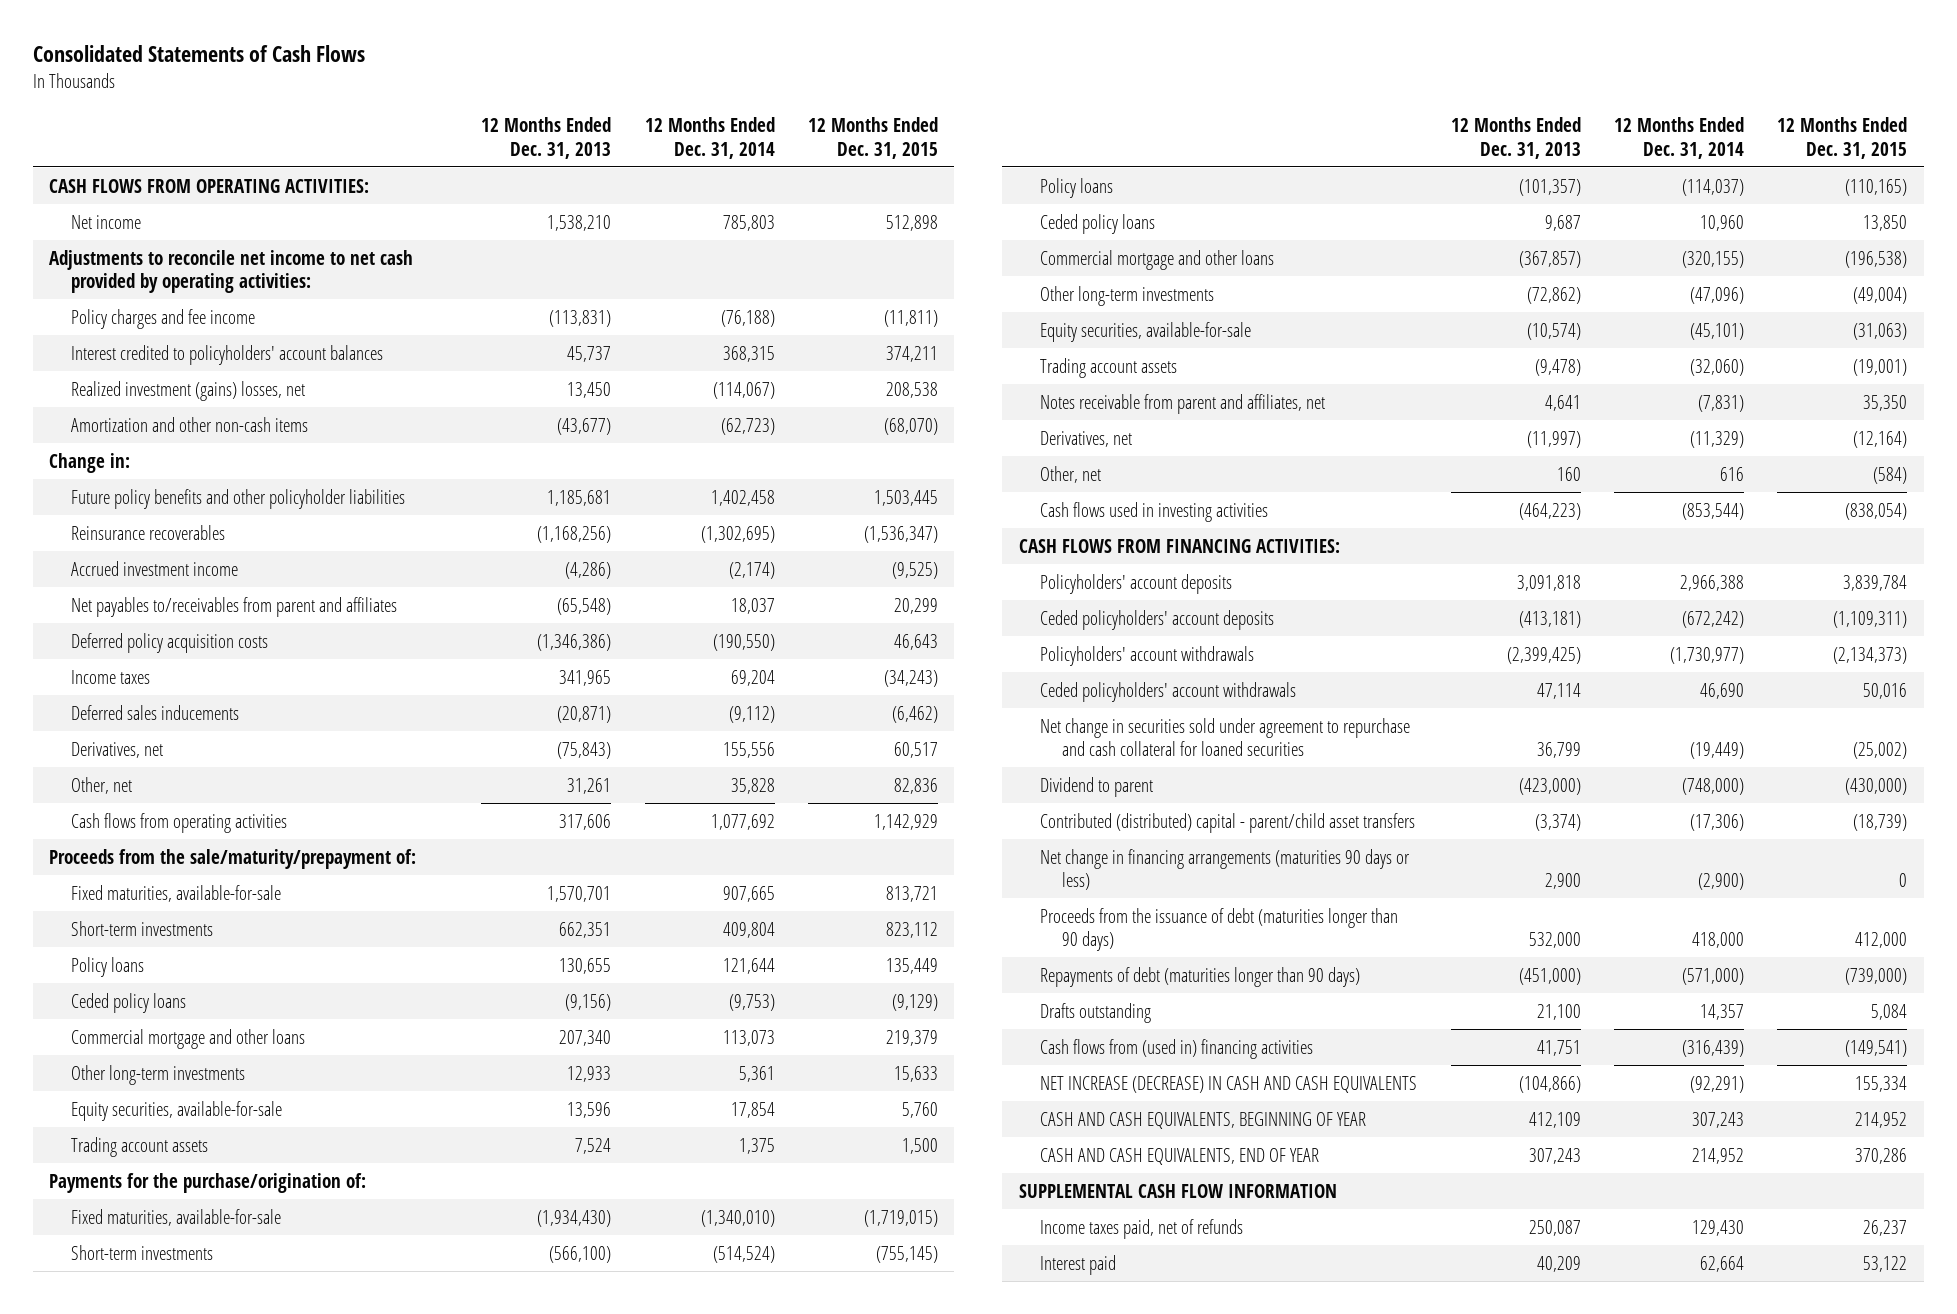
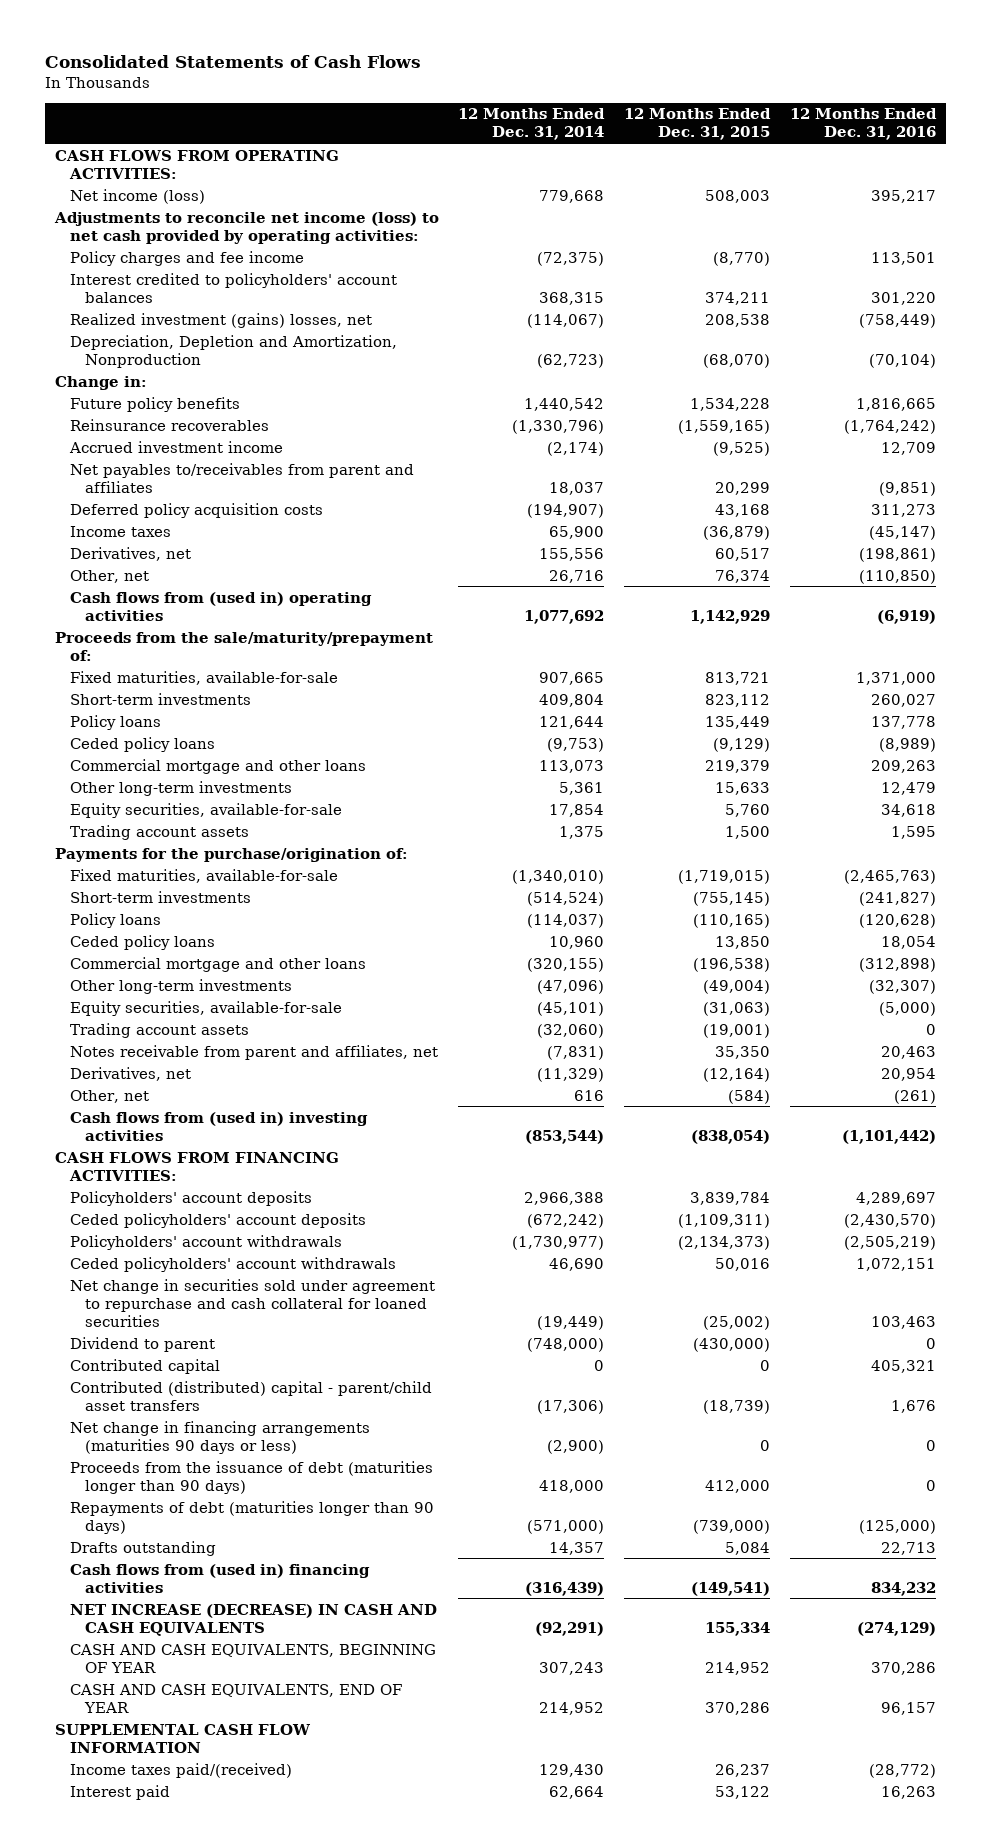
[481,116,612,159] 12 Months Ended Dec. 31, 2013 -> none
none -> [790,108,938,141] 12 Months Ended Dec. 31, 2016
[70,214,141,229] Net income -> [69,188,205,204] Net income (loss)
[722,214,775,231] 785,803 -> [539,189,605,203] 779,668
[885,214,938,231] 512,898 -> [705,189,771,203] 508,003
[49,249,414,294] Adjustments to reconcile net income to net cash provided by operating activities: -> [53,211,439,244] Adjustments to reconcile net income (loss) to net cash provided by operating activities:
[720,309,775,327] (76,188) -> [537,251,605,266] (72,375)
[883,309,938,327] (11,811) -> [713,251,771,266] (8,770)
[70,416,308,432] Amortization and other non-cash items -> [69,334,397,368] Depreciation, Depletion and Amortization, Nonproduction
[70,488,405,509] Future policy benefits and other policyholder liabilities -> [69,396,240,412] Future policy benefits
[710,489,775,506] 1,402,458 -> [524,397,605,411] 1,440,542
[873,489,938,506] 1,503,445 -> [690,397,771,411] 1,534,228
[700,525,775,543] (1,302,695) -> [512,419,605,434] (1,330,796)
[863,525,938,543] (1,536,347) -> [678,419,771,434] (1,559,165)
[70,704,239,720] Deferred sales inducements -> none
[712,633,775,651] (190,550) -> [527,503,605,518] (194,907)
[893,633,938,650] 46,643 -> [715,503,771,517] 43,168
[730,669,775,686] 69,204 -> [549,525,605,539] 65,900
[883,669,938,687] (34,243) -> [703,525,771,540] (36,879)
[730,777,775,794] 35,828 -> [549,569,605,583] 26,716
[893,777,938,794] 82,836 -> [715,569,771,583] 76,374
[70,812,287,833] Cash flows from operating activities -> [69,591,372,621] Cash flows from (used in) operating activities
[1040,501,1269,522] Cash flows used in investing activities -> [69,1111,368,1141] Cash flows from (used in) investing activities
none -> [69,1358,220,1374] Contributed capital
[1040,1218,1244,1239] Income taxes paid, net of refunds -> [69,1762,292,1778] Income taxes paid/(received)

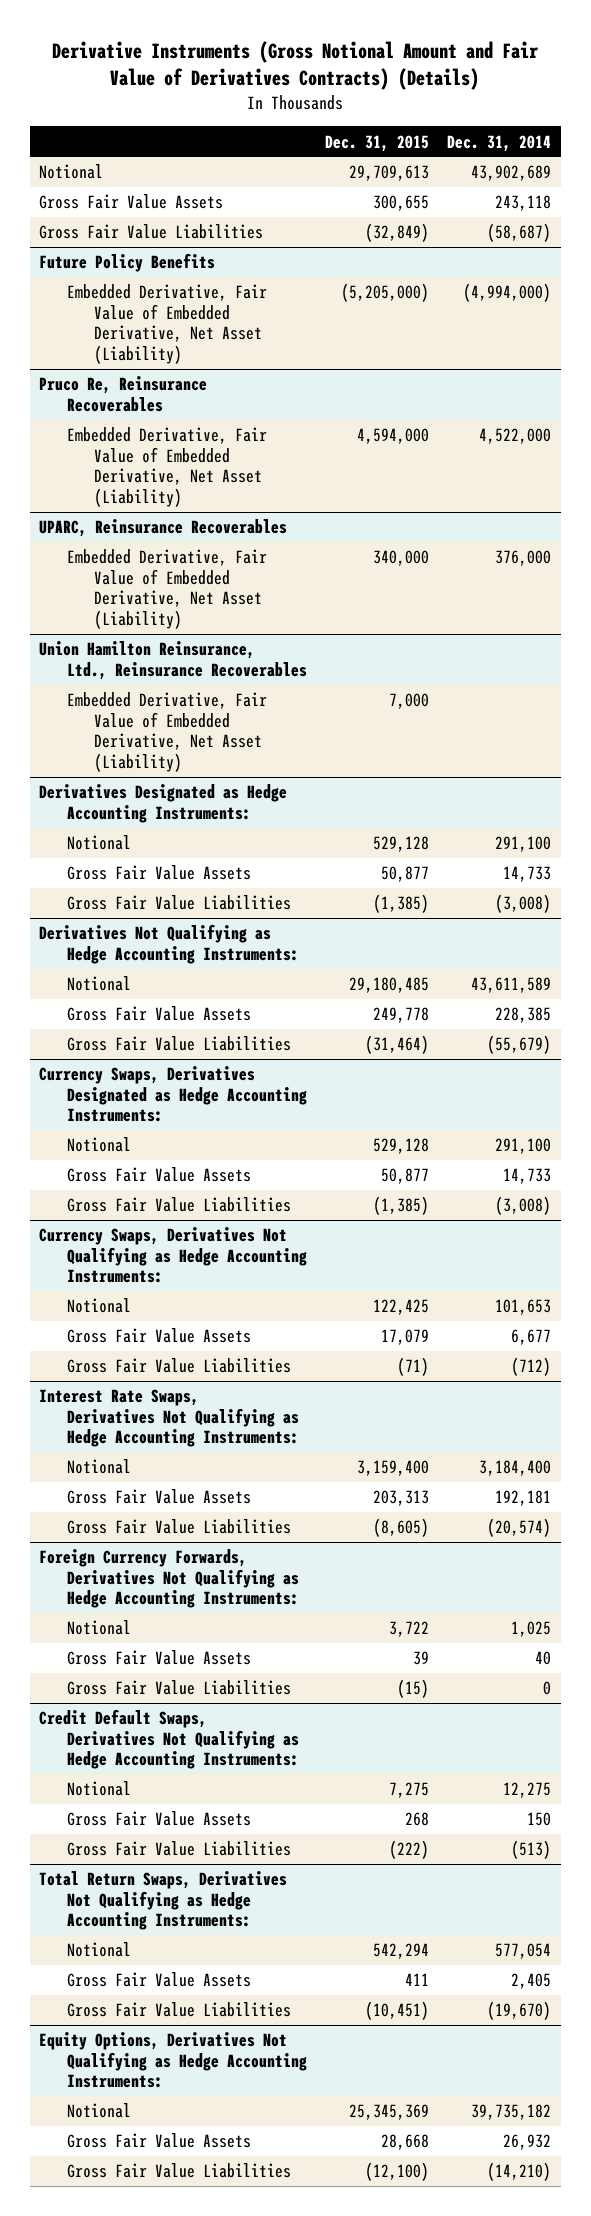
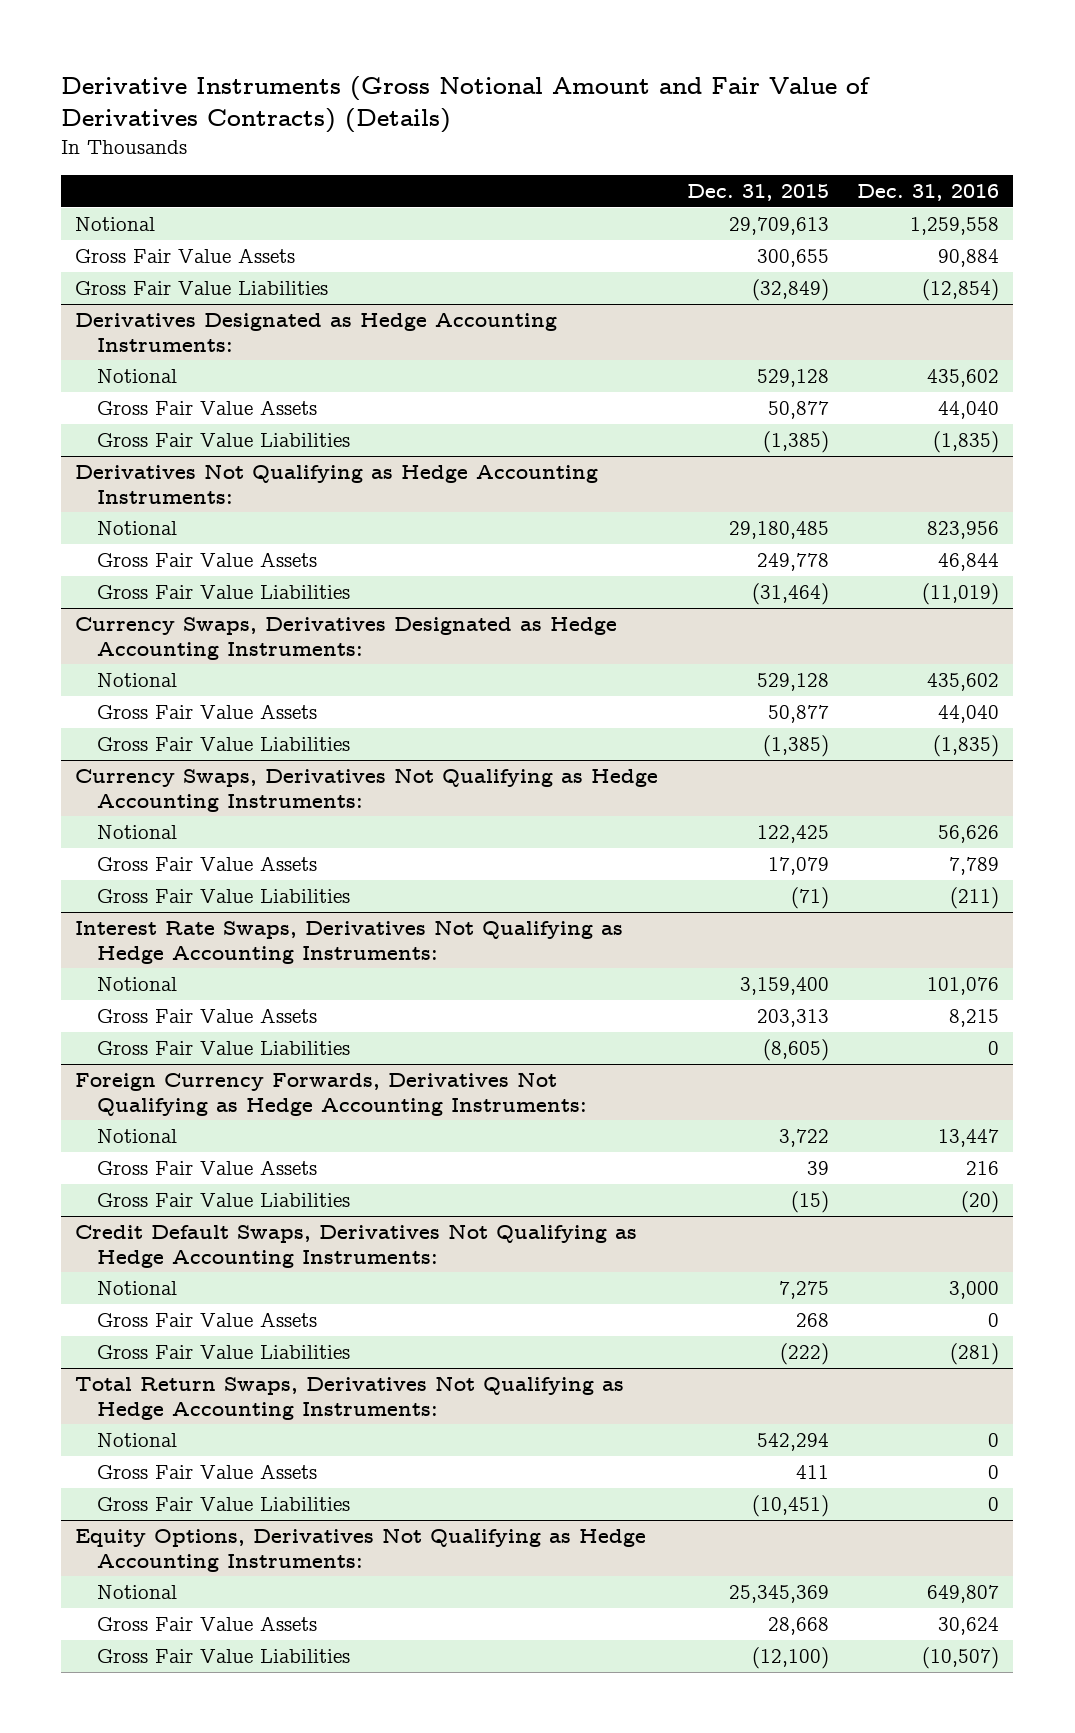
[447,134,552,152] Dec. 31, 2014 -> none
none -> [857,184,1000,202] Dec. 31, 2016
[39,253,216,273] Future Policy Benefits -> none
[66,284,267,365] Embedded Derivative, Fair Value of Embedded Derivative, Net Asset (Liability) -> none
[39,376,208,412] Pruco Re, Reinsurance Recoverables -> none
[66,427,267,508] Embedded Derivative, Fair Value of Embedded Derivative, Net Asset (Liability) -> none
[39,519,288,538] UPARC, Reinsurance Recoverables -> none
[66,549,267,630] Embedded Derivative, Fair Value of Embedded Derivative, Net Asset (Liability) -> none
[39,641,307,680] Union Hamilton Reinsurance, Ltd., Reinsurance Recoverables -> none
[66,692,267,773] Embedded Derivative, Fair Value of Embedded Derivative, Net Asset (Liability) -> none

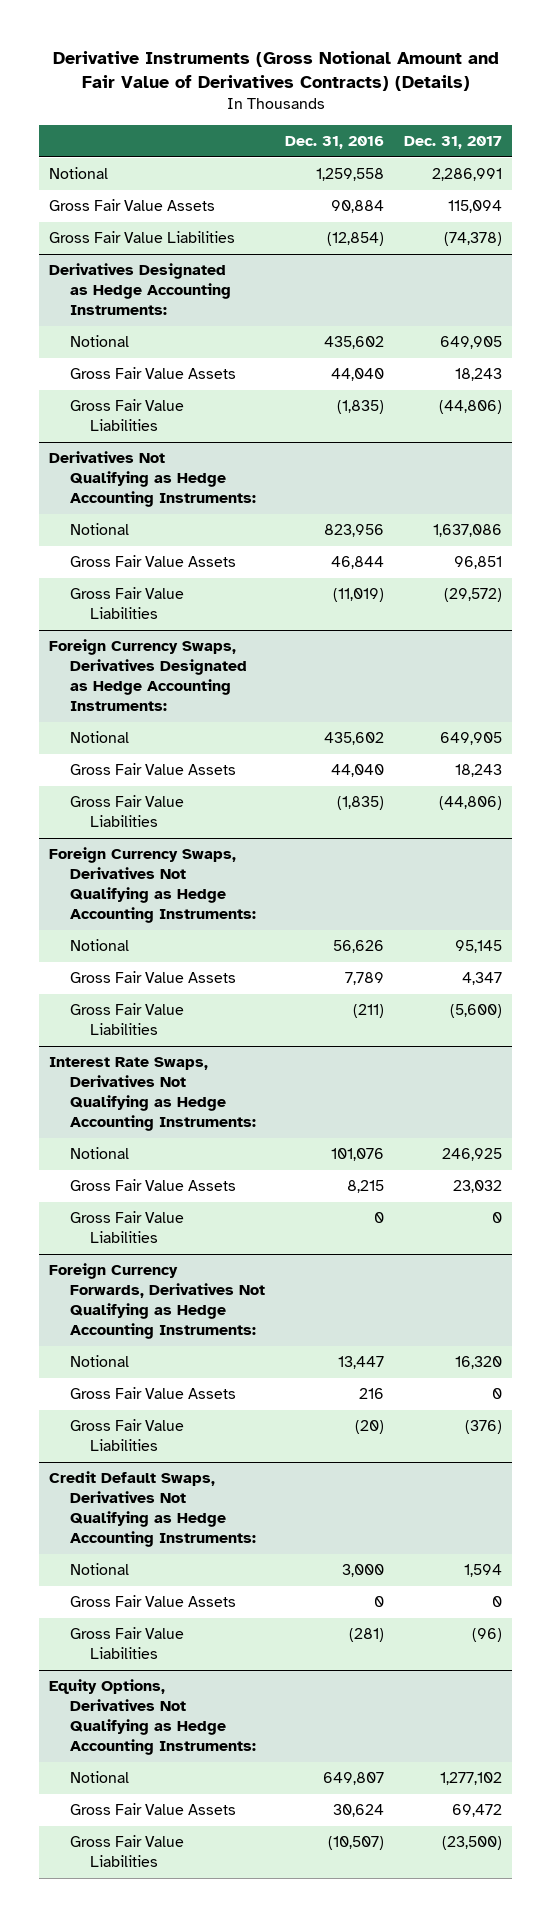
[686,184,829,202] Dec. 31, 2015 -> none
none -> [403,136,502,150] Dec. 31, 2017
[75,617,618,660] Currency Swaps, Derivatives Designated as Hedge Accounting Instruments: -> [49,639,247,712] Foreign Currency Swaps, Derivatives Designated as Hedge Accounting Instruments:
[75,768,659,812] Currency Swaps, Derivatives Not Qualifying as Hedge Accounting Instruments: -> [49,847,256,924] Foreign Currency Swaps, Derivatives Not Qualifying as Hedge Accounting Instruments:
[75,1376,625,1420] Total Return Swaps, Derivatives Not Qualifying as Hedge Accounting Instruments: -> none
[96,1433,177,1448] Notional -> none
[96,1464,317,1480] Gross Fair Value Assets -> none
[96,1497,350,1512] Gross Fair Value Liabilities -> none

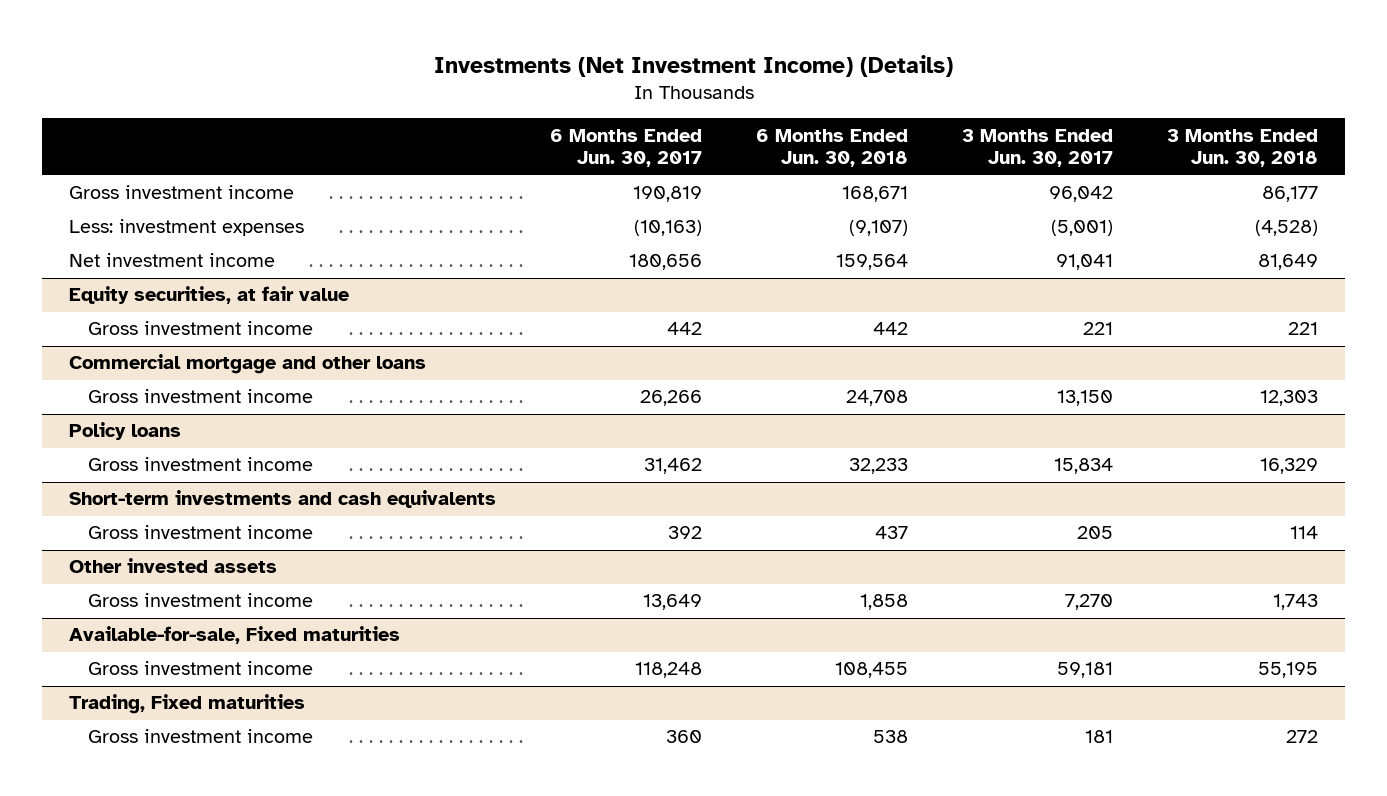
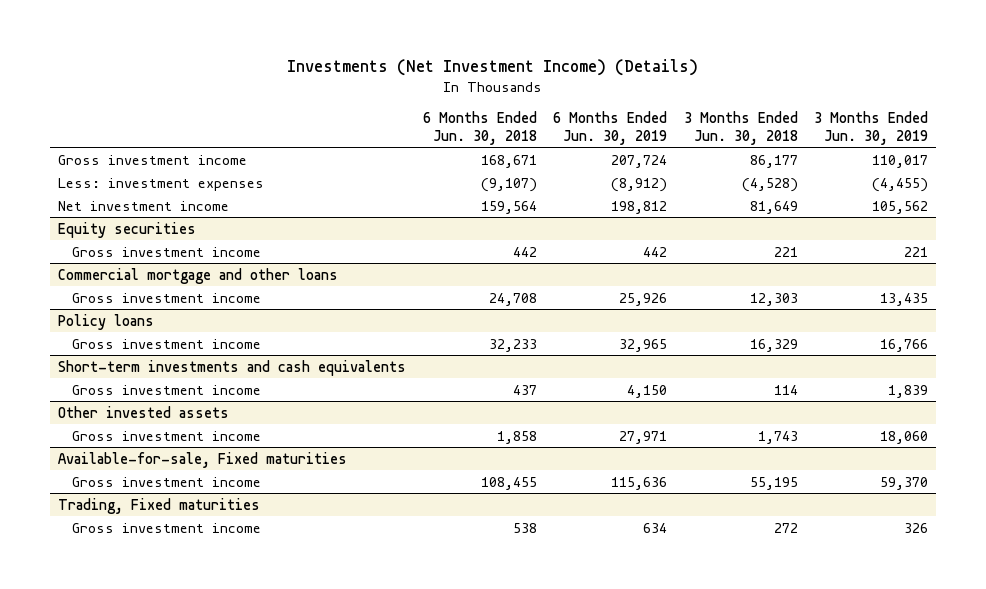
[550,128,703,168] 6 Months Ended Jun. 30, 2017 -> none
[962,128,1114,168] 3 Months Ended Jun. 30, 2017 -> none
none -> [553,110,668,145] 6 Months Ended Jun. 30, 2019
none -> [814,110,929,145] 3 Months Ended Jun. 30, 2019
[69,286,350,305] Equity securities, at fair value -> [58,221,197,238] Equity securities

